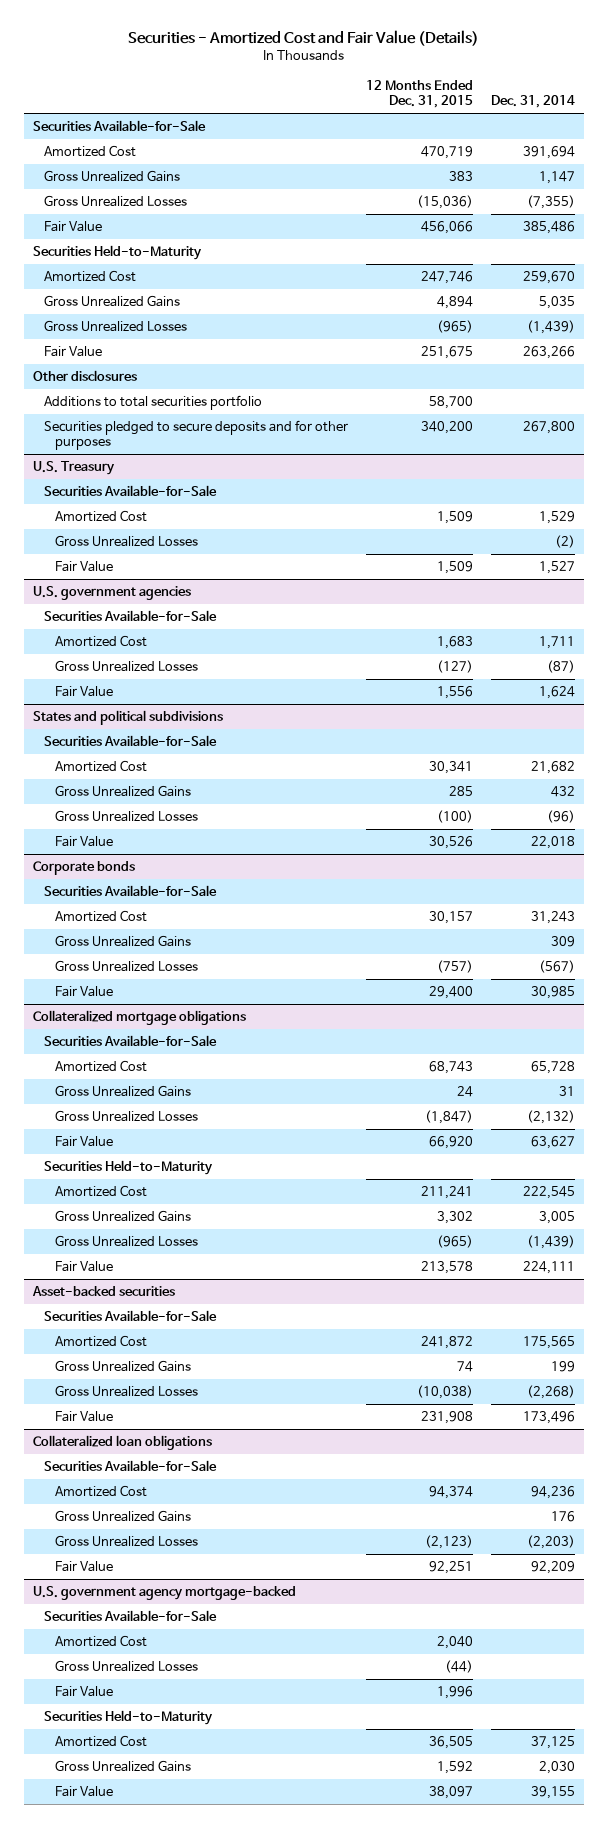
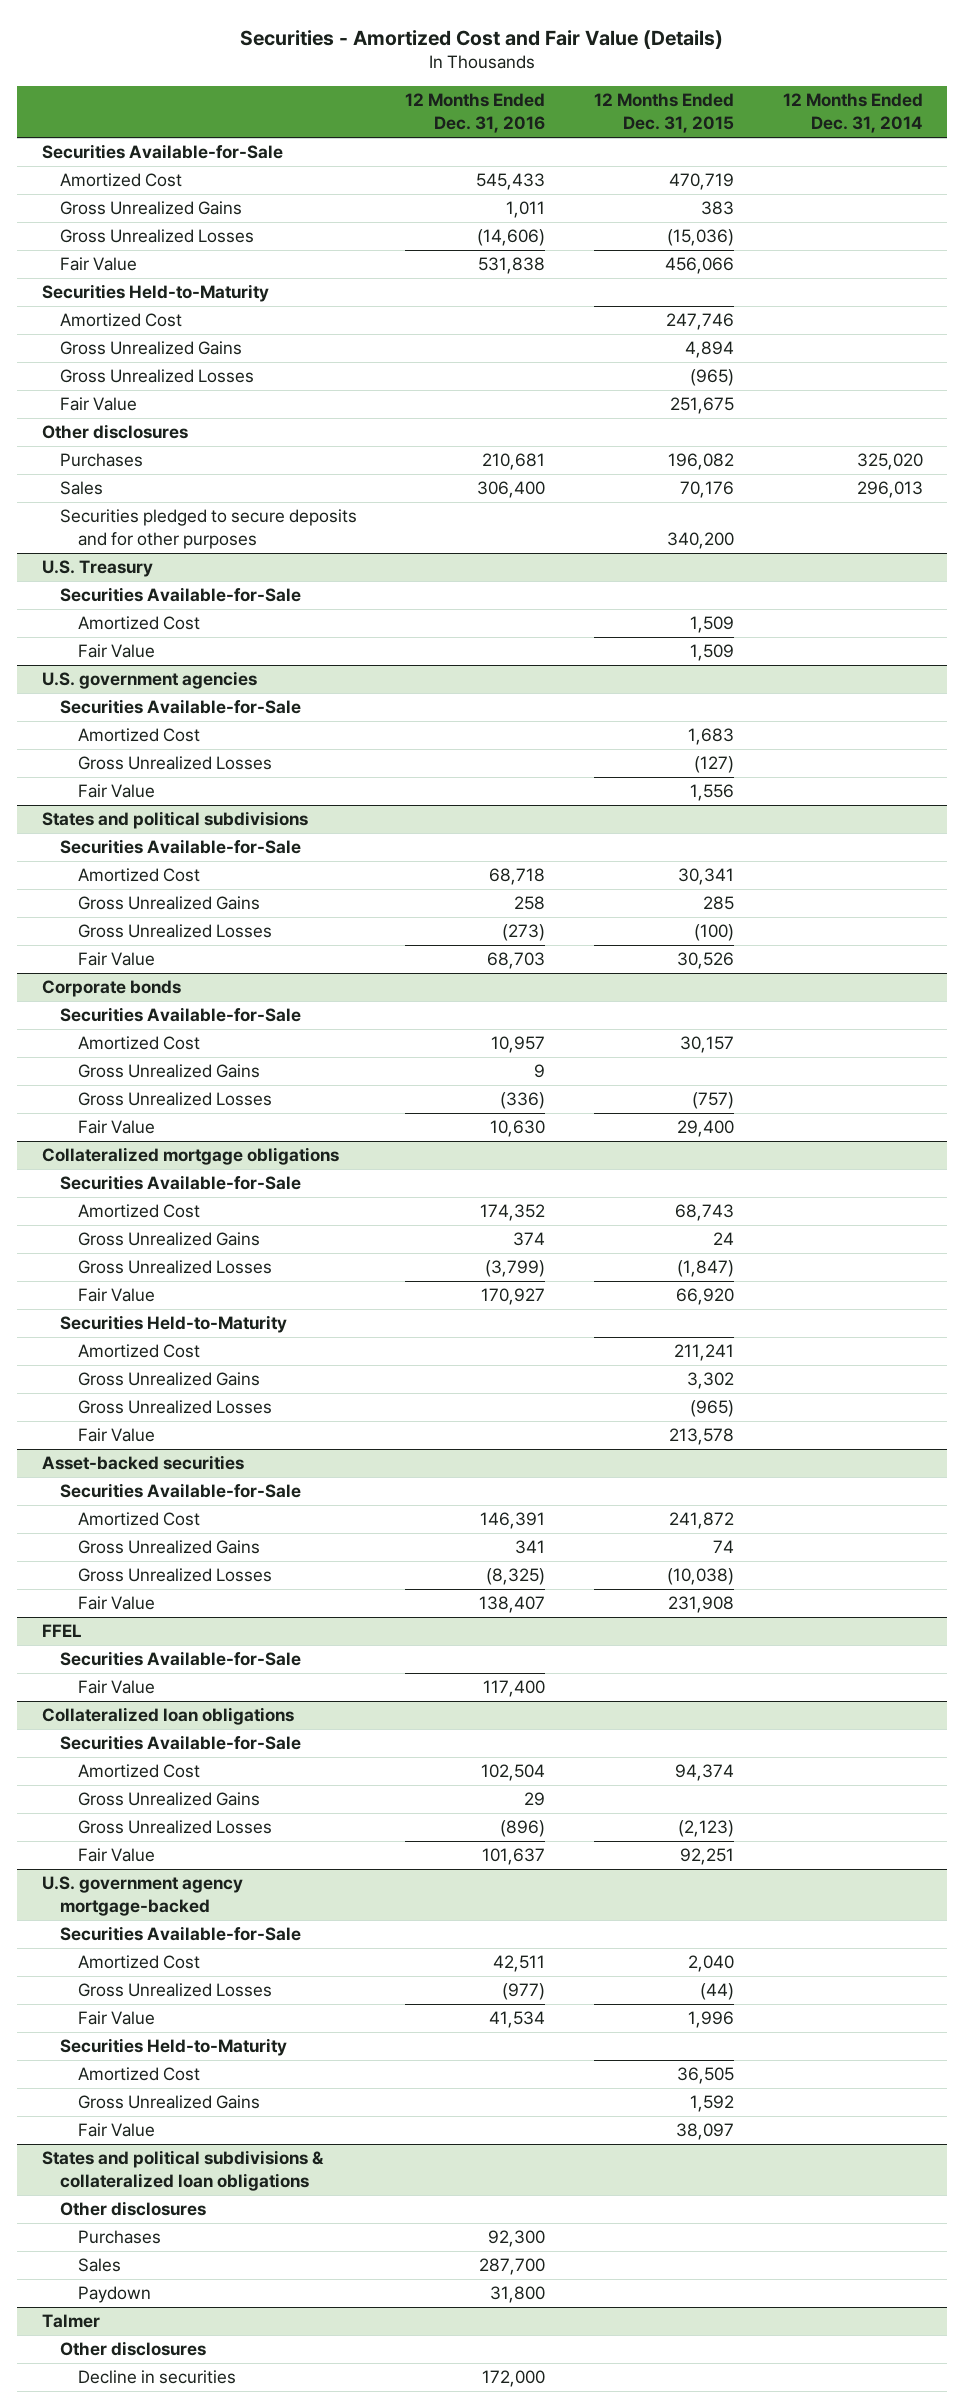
[490,94,575,108] Dec. 31, 2014 -> none
none -> [405,93,546,134] 12 Months Ended Dec. 31, 2016
none -> [782,93,923,134] 12 Months Ended Dec. 31, 2014
[44,394,263,410] Additions to total securities portfolio -> none
none -> [59,453,143,468] Purchases
none -> [59,481,103,496] Sales
[55,534,199,547] Gross Unrealized Losses -> none
none -> [41,1624,82,1638] FFEL
none -> [59,1651,301,1667] Securities Available-for-Sale
none -> [78,1680,156,1695] Fair Value
none -> [41,2150,324,2192] States and political subdivisions & collateralized loan obligations
none -> [59,2201,206,2217] Other disclosures
none -> [78,2230,162,2245] Purchases
none -> [78,2258,122,2273] Sales
none -> [78,2286,152,2304] Paydown
none -> [41,2314,100,2329] Talmer
none -> [59,2341,206,2357] Other disclosures
none -> [78,2370,237,2385] Decline in securities

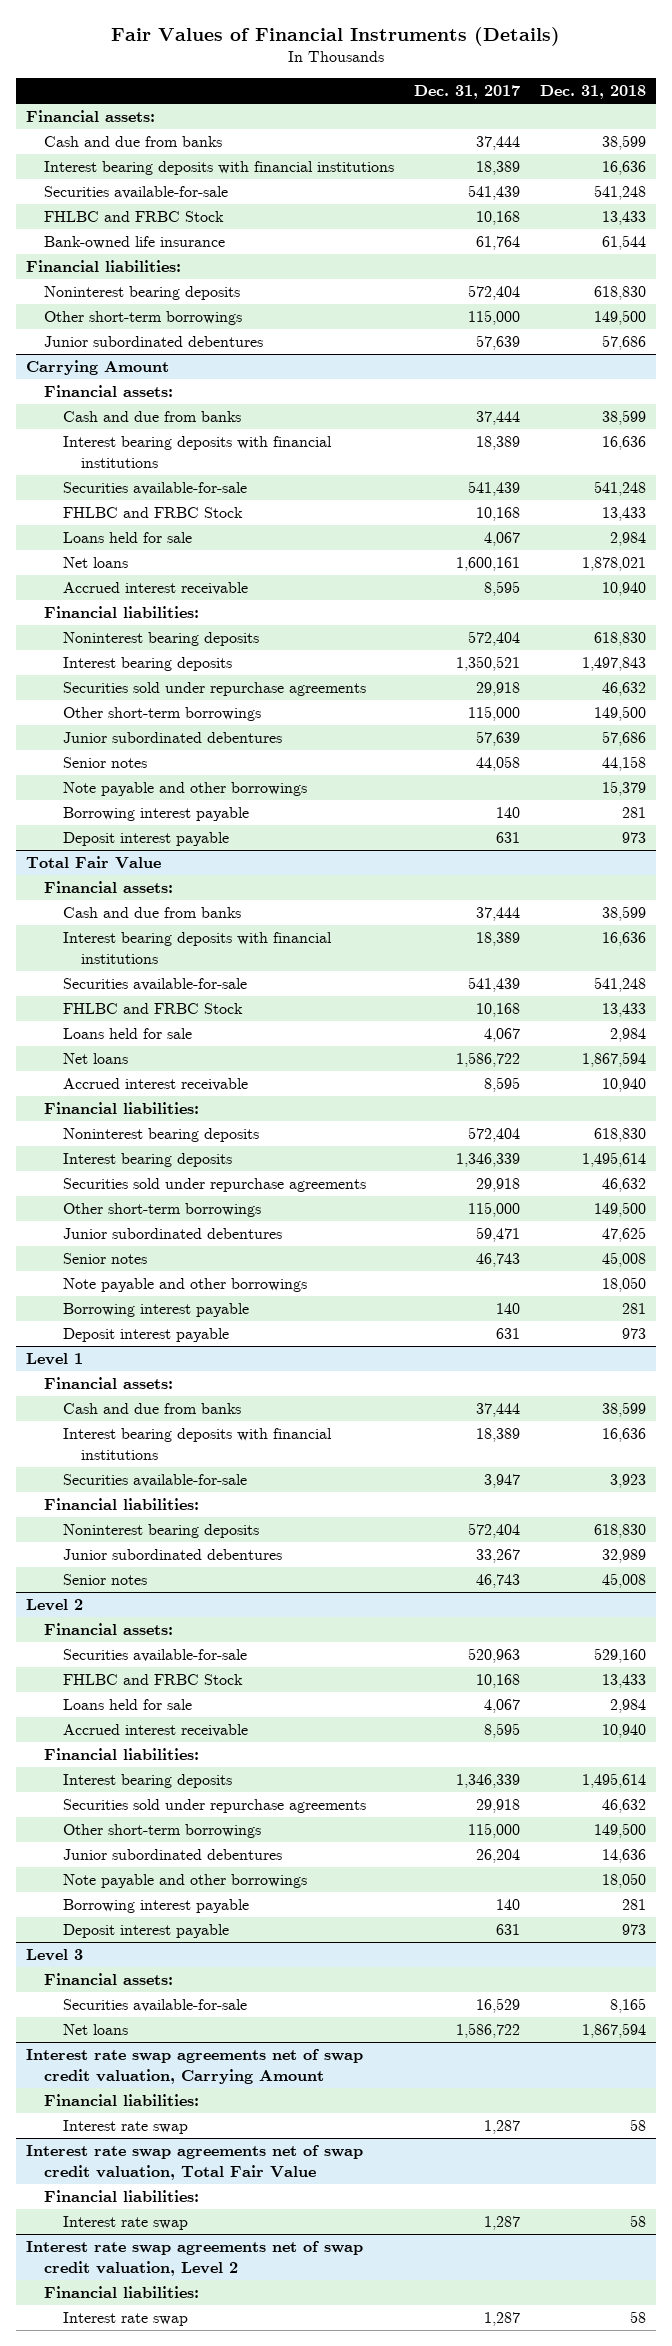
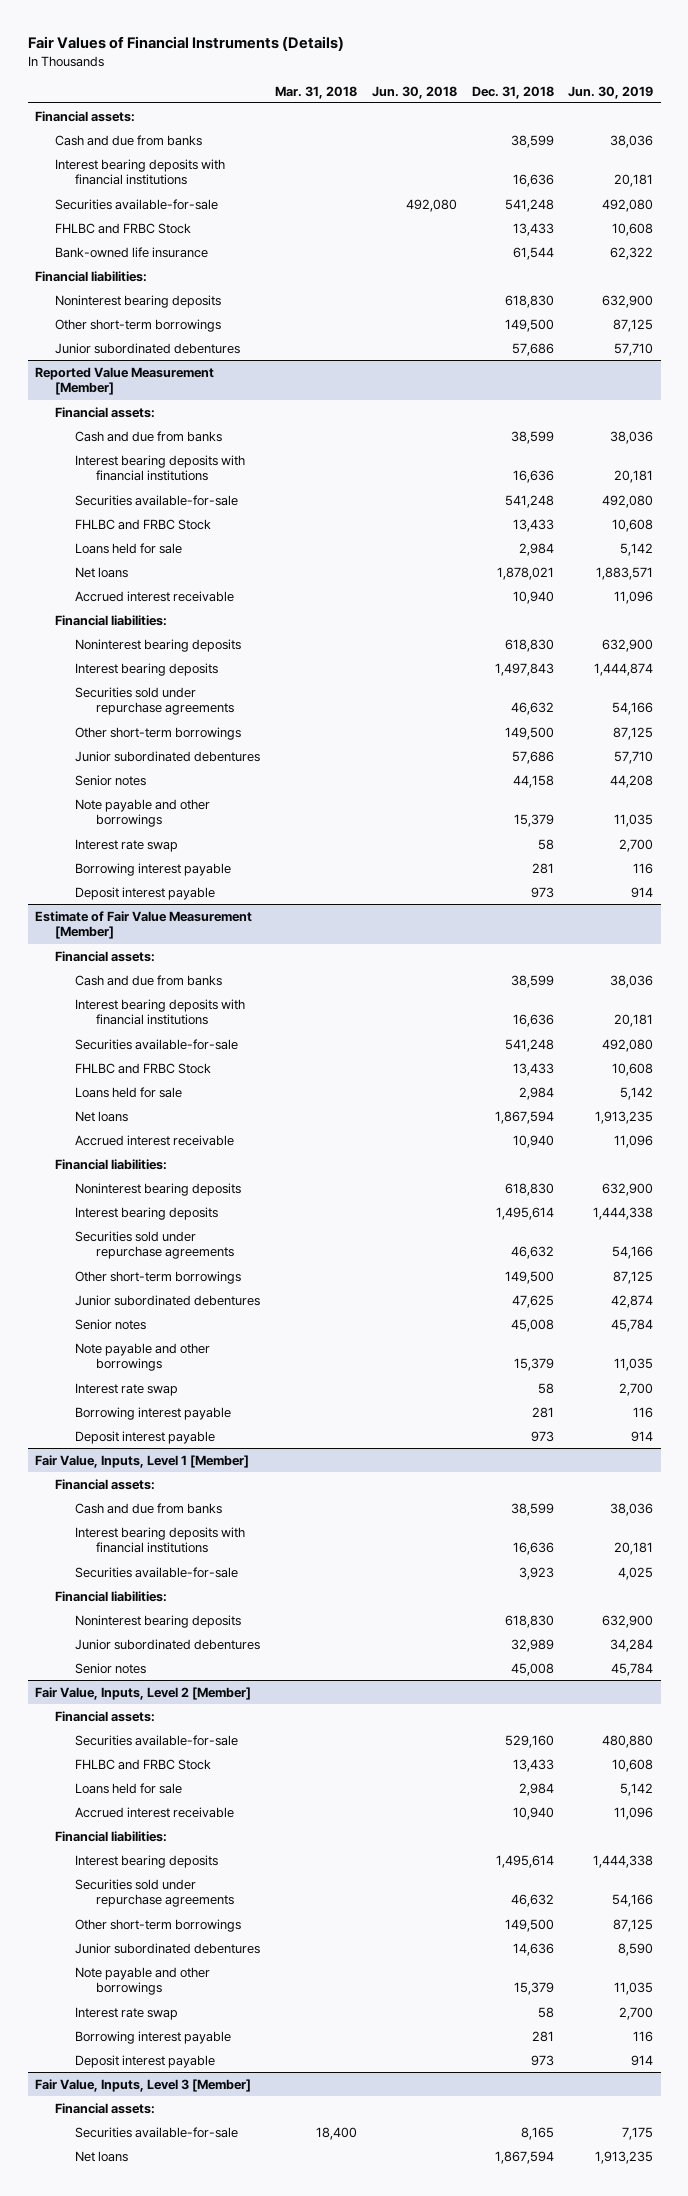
[414,85,521,100] Dec. 31, 2017 -> none
none -> [275,85,358,99] Mar. 31, 2018
none -> [371,85,457,99] Jun. 30, 2018
none -> [568,85,654,99] Jun. 30, 2019
[25,360,169,376] Carrying Amount -> [35,366,215,396] Reported Value Measurement [Member]
none -> [75,838,179,852] Interest rate swap
[25,856,161,870] Total Fair Value -> [35,910,253,940] Estimate of Fair Value Measurement [Member]
[602,1277,647,1293] 18,050 -> [513,1358,554,1372] 15,379
none -> [75,1382,179,1396] Interest rate swap
[25,1353,83,1366] Level 1 -> [35,1454,250,1468] Fair Value, Inputs, Level 1 [Member]
[25,1599,83,1612] Level 2 -> [35,1686,252,1700] Fair Value, Inputs, Level 2 [Member]
[602,1873,647,1889] 18,050 -> [513,1982,554,1996] 15,379
none -> [75,2006,179,2020] Interest rate swap
[25,1949,83,1962] Level 3 -> [35,2078,252,2092] Fair Value, Inputs, Level 3 [Member]
[25,2049,363,2084] Interest rate swap agreements net of swap credit valuation, Carrying Amount -> none
[44,2094,200,2107] Financial liabilities: -> none
[62,2120,188,2135] Interest rate swap -> none
[25,2145,363,2180] Interest rate swap agreements net of swap credit valuation, Total Fair Value -> none
[44,2190,200,2203] Financial liabilities: -> none
[62,2216,188,2231] Interest rate swap -> none
[25,2241,363,2276] Interest rate swap agreements net of swap credit valuation, Level 2 -> none
[44,2286,200,2299] Financial liabilities: -> none
[62,2312,188,2327] Interest rate swap -> none

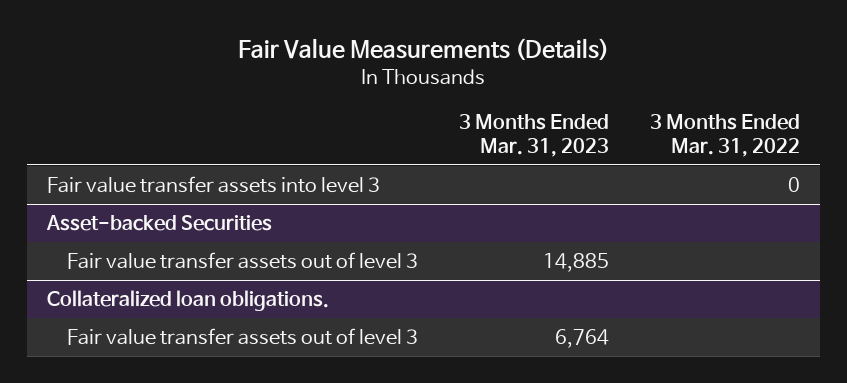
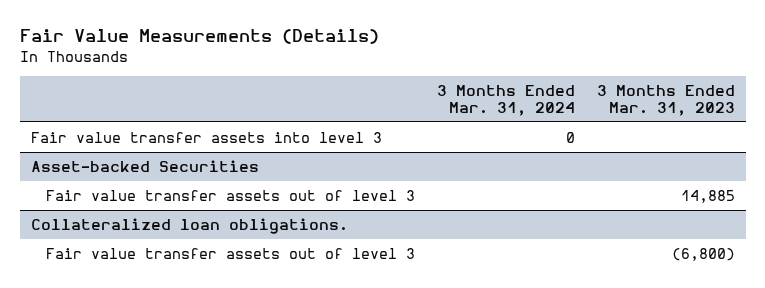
[649,114,800,157] 3 Months Ended Mar. 31, 2022 -> none
none -> [436,84,575,116] 3 Months Ended Mar. 31, 2024
[554,328,609,348] 6,764 -> [671,247,735,261] (6,800)

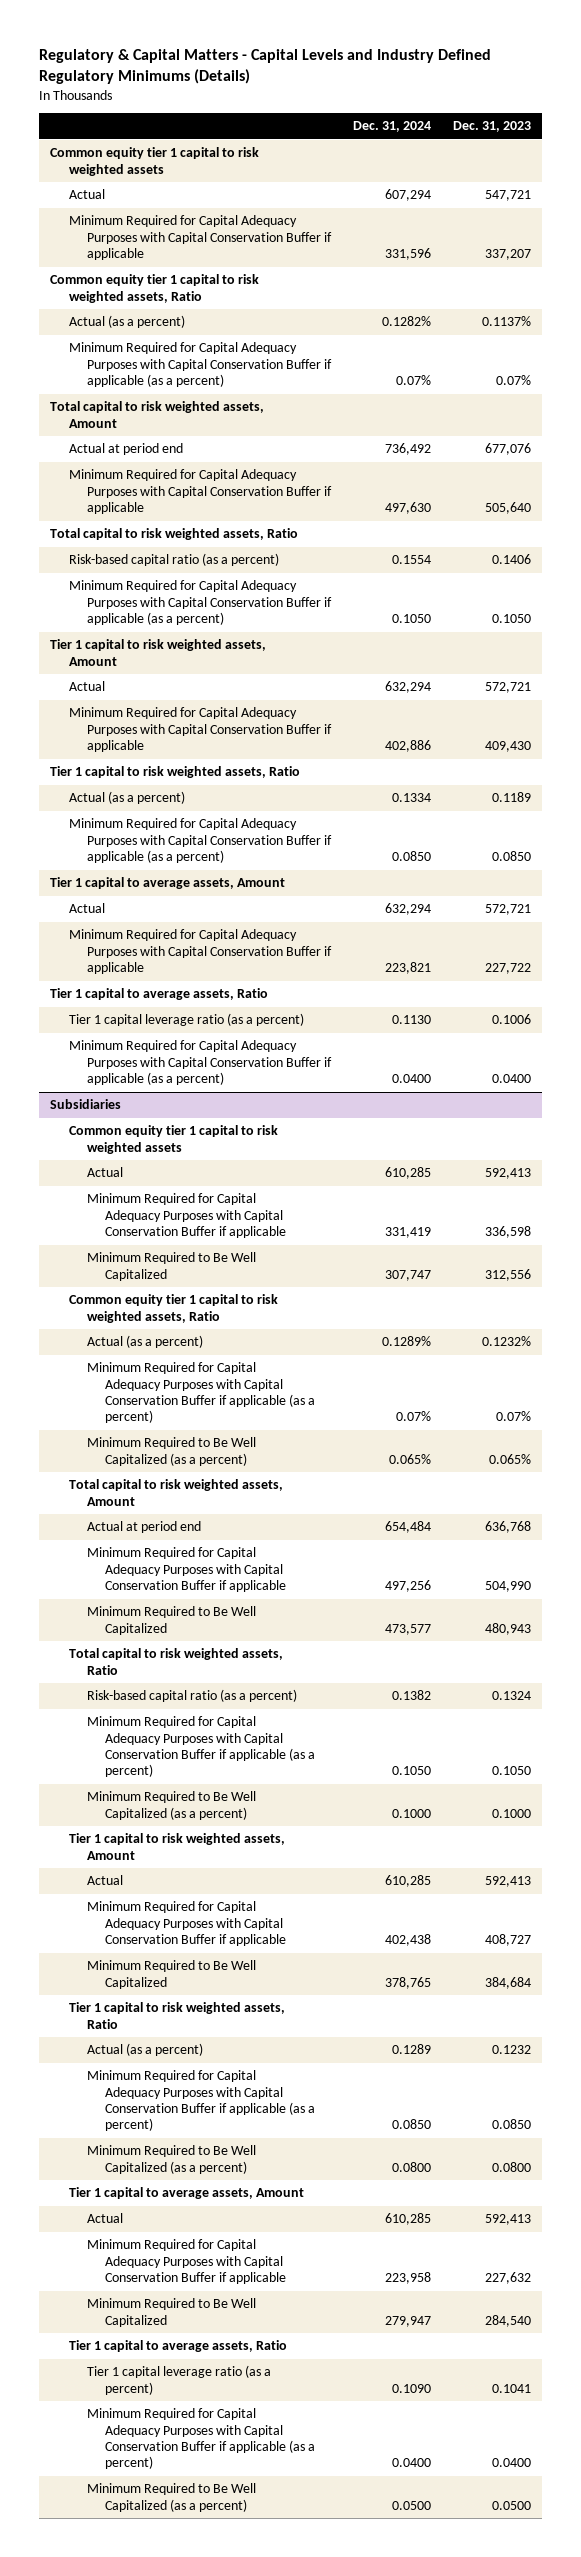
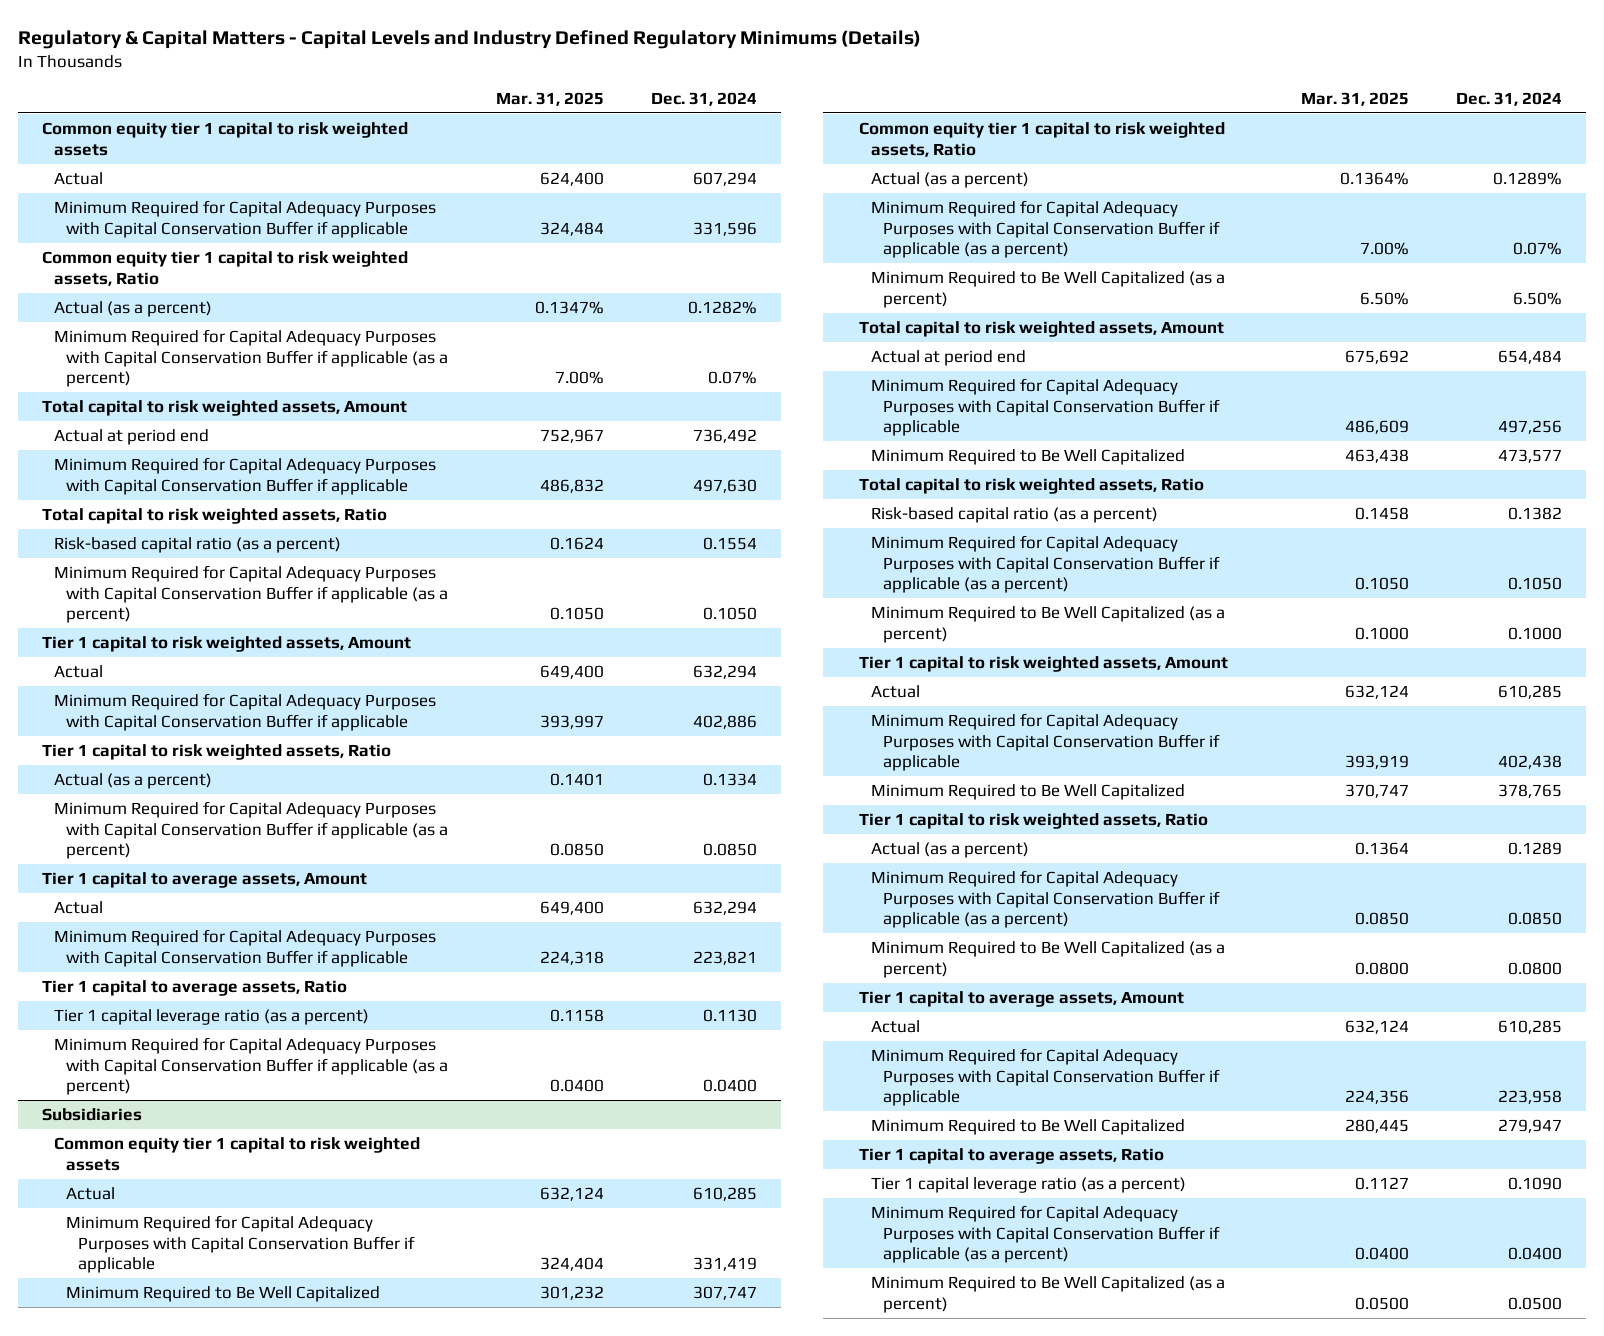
[452,121,531,133] Dec. 31, 2023 -> none
none -> [495,91,604,106] Mar. 31, 2025
[388,1453,431,1464] 0.065% -> [1513,291,1563,305] 6.50%

